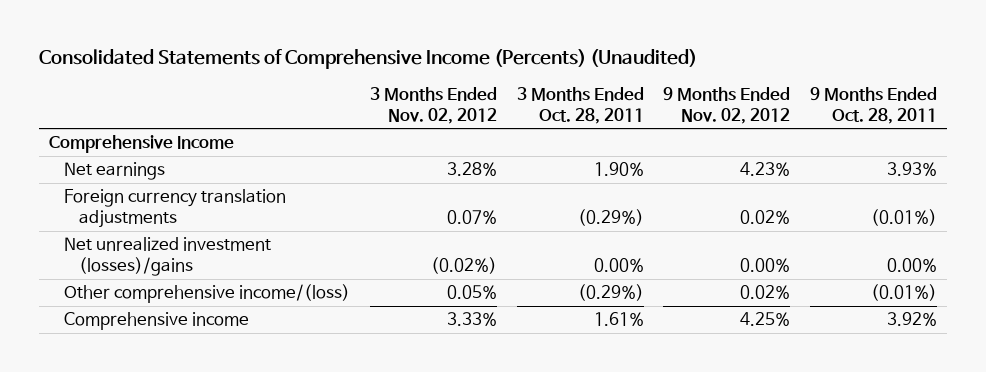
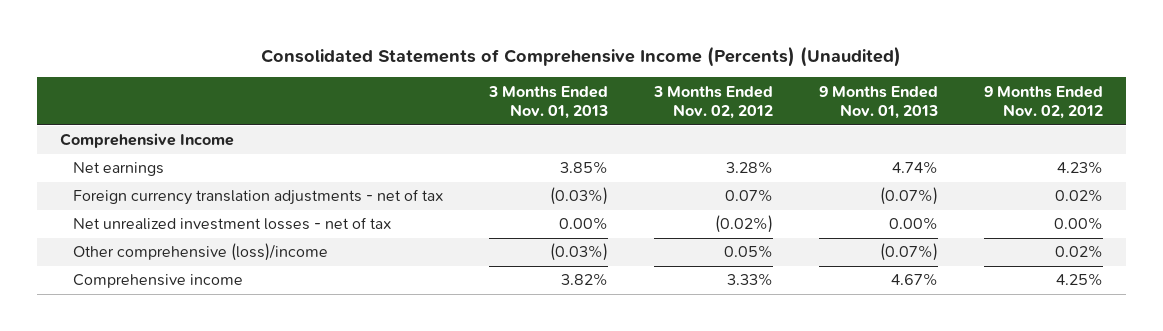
[516,86,644,124] 3 Months Ended Oct. 28, 2011 -> none
[810,86,938,124] 9 Months Ended Oct. 28, 2011 -> none
none -> [487,85,608,120] 3 Months Ended Nov. 01, 2013
none -> [818,85,938,120] 9 Months Ended Nov. 01, 2013
[64,189,287,229] Foreign currency translation adjustments -> [72,189,443,206] Foreign currency translation adjustments - net of tax
[64,237,272,277] Net unrealized investment (losses)/gains -> [72,217,391,231] Net unrealized investment losses - net of tax
[64,284,351,304] Other comprehensive income/(loss) -> [72,243,328,262] Other comprehensive (loss)/income

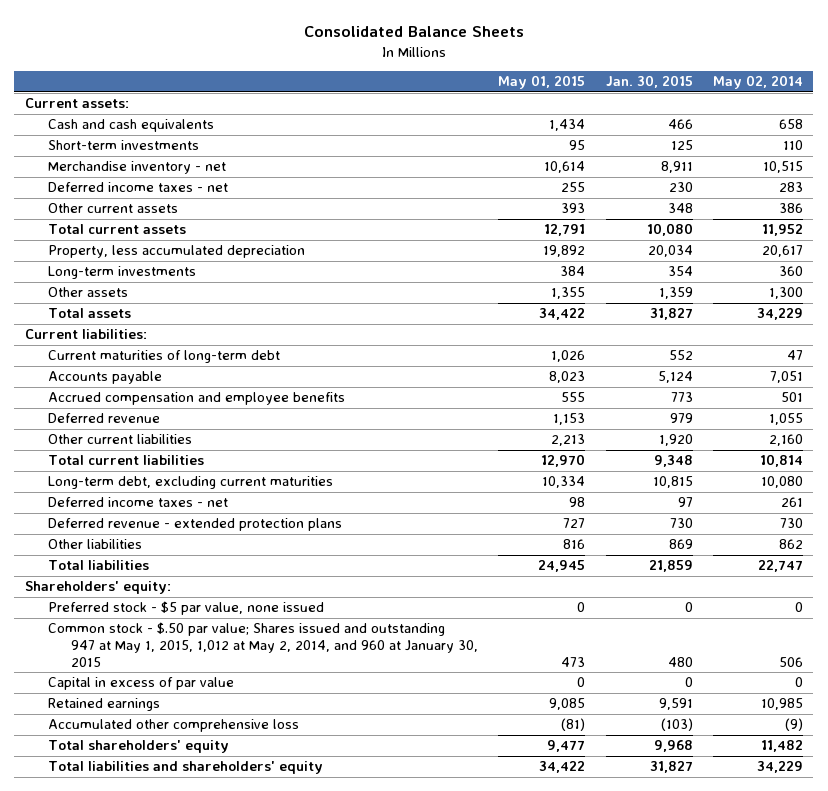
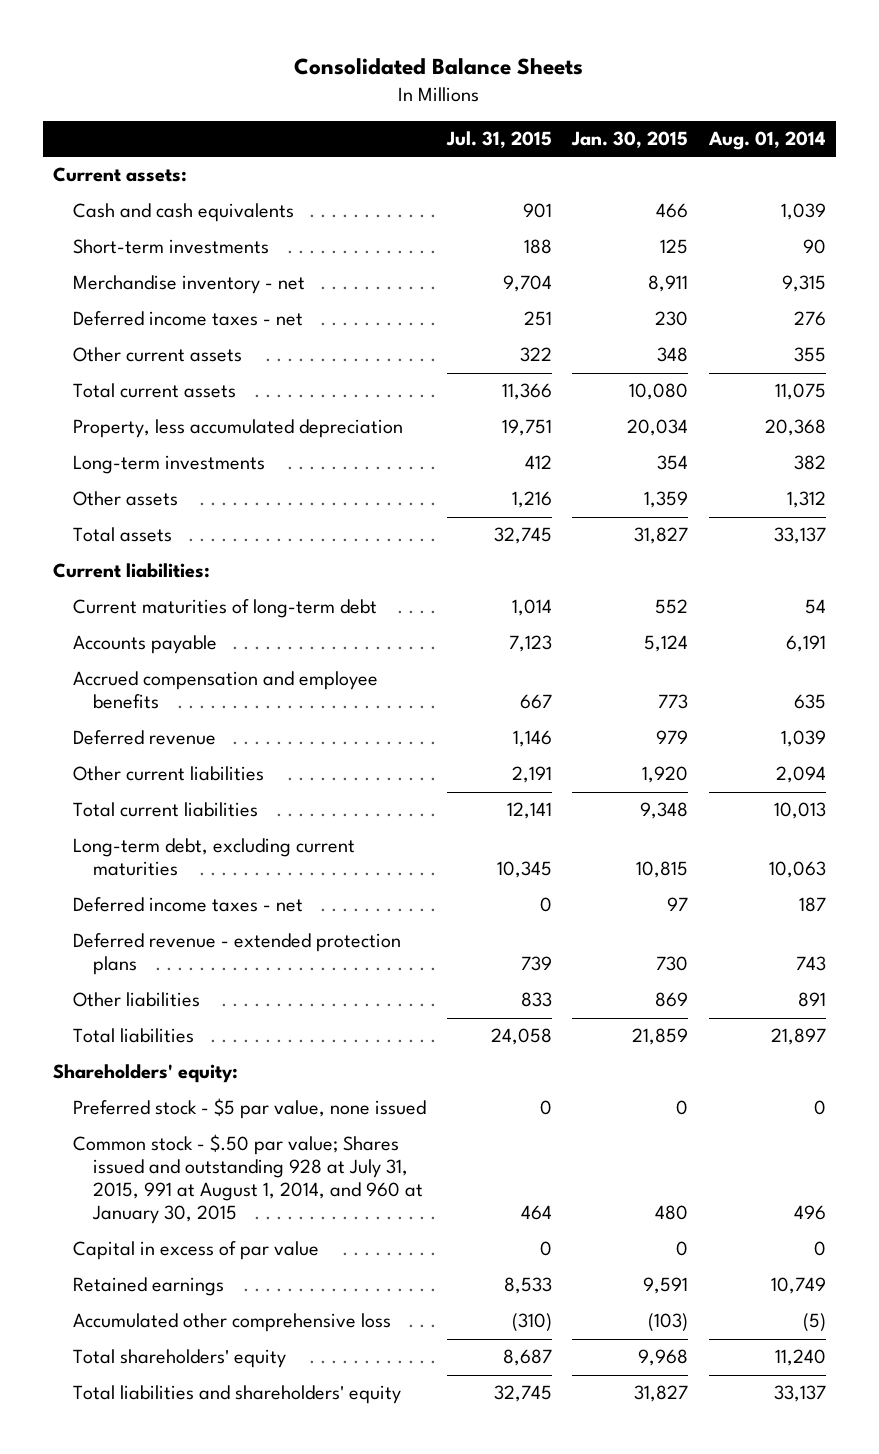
[498,75,586,90] May 01, 2015 -> none
[713,75,804,90] May 02, 2014 -> none
none -> [445,131,552,149] Jul. 31, 2015
none -> [707,131,826,151] Aug. 01, 2014
[47,622,478,667] Common stock - $.50 par value; Shares issued and outstanding 947 at May 1, 2015, 1,012 at May 2, 2014, and 960 at January 30, 2015 -> [73,1134,423,1225] Common stock - $.50 par value; Shares issued and outstanding 928 at July 31, 2015, 991 at August 1, 2014, and 960 at January 30, 2015

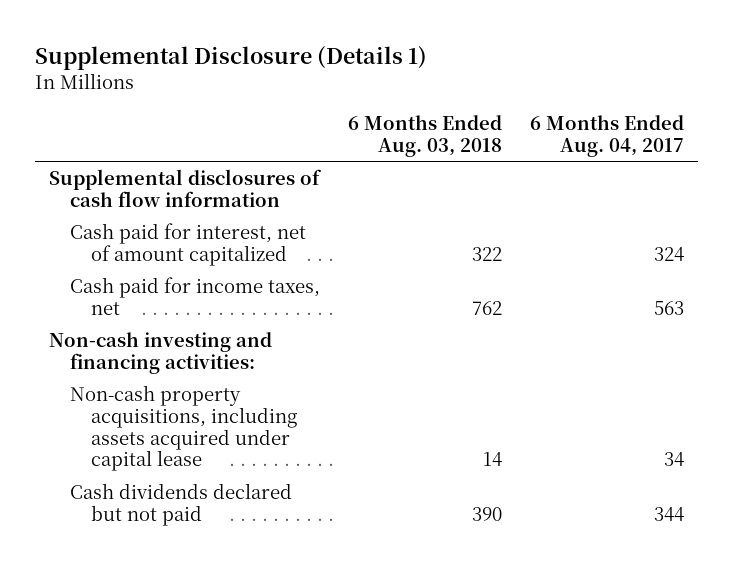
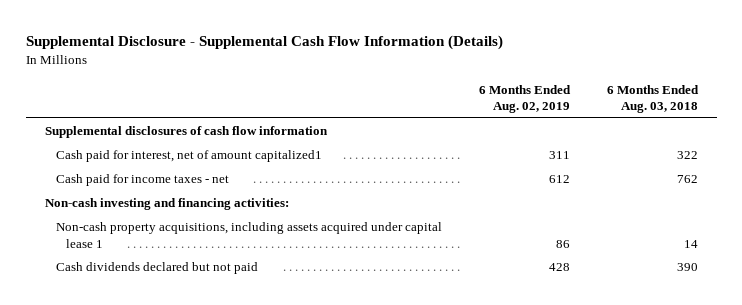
[35,46,428,71] Supplemental Disclosure (Details 1) -> [25,35,503,51] Supplemental Disclosure - Supplemental Cash Flow Information (Details)
[529,115,684,158] 6 Months Ended Aug. 04, 2017 -> none
none -> [478,84,571,114] 6 Months Ended Aug. 02, 2019
[70,222,307,266] Cash paid for interest, net of amount capitalized -> [55,150,322,163] Cash paid for interest, net of amount capitalized1
[70,276,321,315] Cash paid for income taxes, net -> [55,174,229,187] Cash paid for income taxes - net
[70,384,297,472] Non-cash property acquisitions, including assets acquired under capital lease -> [55,222,442,248] Non-cash property acquisitions, including assets acquired under capital lease 1

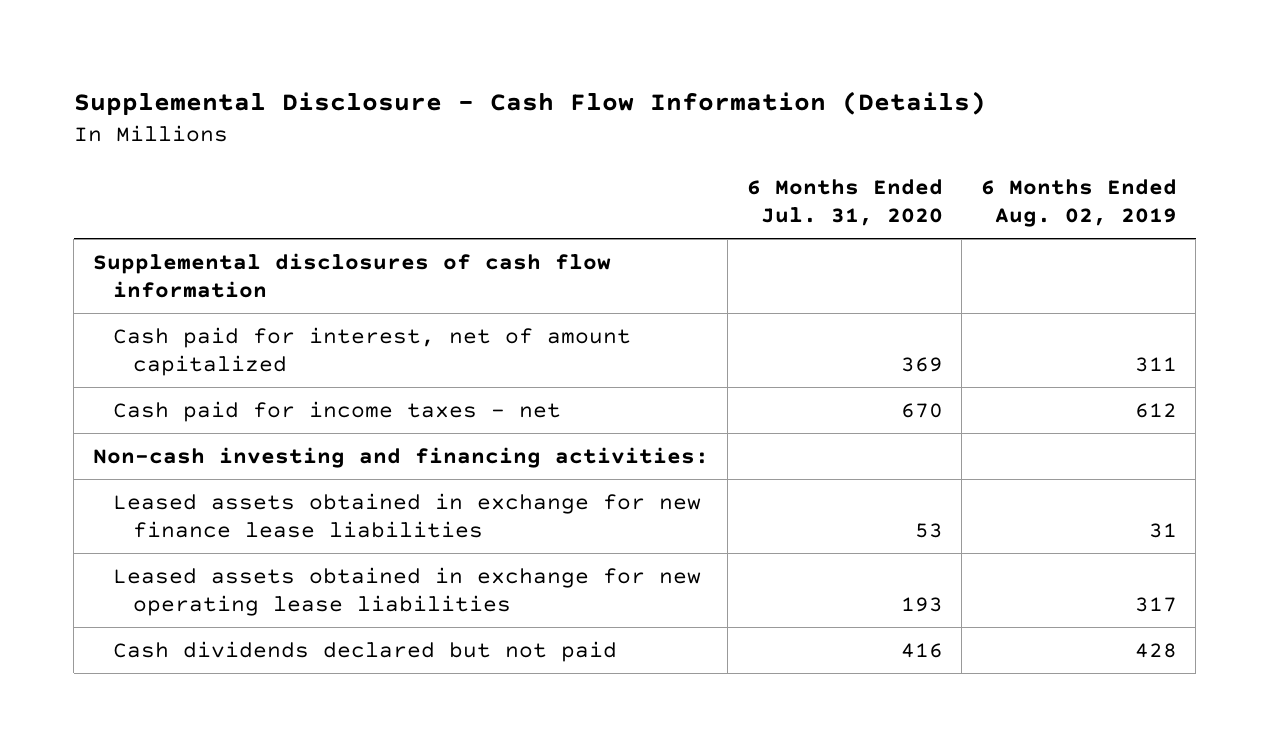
[25,35,503,51] Supplemental Disclosure - Supplemental Cash Flow Information (Details) -> [73,90,986,116] Supplemental Disclosure - Cash Flow Information (Details)
[606,84,699,114] 6 Months Ended Aug. 03, 2018 -> none
none -> [746,178,943,227] 6 Months Ended Jul. 31, 2020
[55,150,322,163] Cash paid for interest, net of amount capitalized1 -> [113,326,632,377] Cash paid for interest, net of amount capitalized
[55,222,442,248] Non-cash property acquisitions, including assets acquired under capital lease 1 -> none
none -> [113,492,702,539] Leased assets obtained in exchange for new finance lease liabilities
none -> [113,566,702,617] Leased assets obtained in exchange for new operating lease liabilities

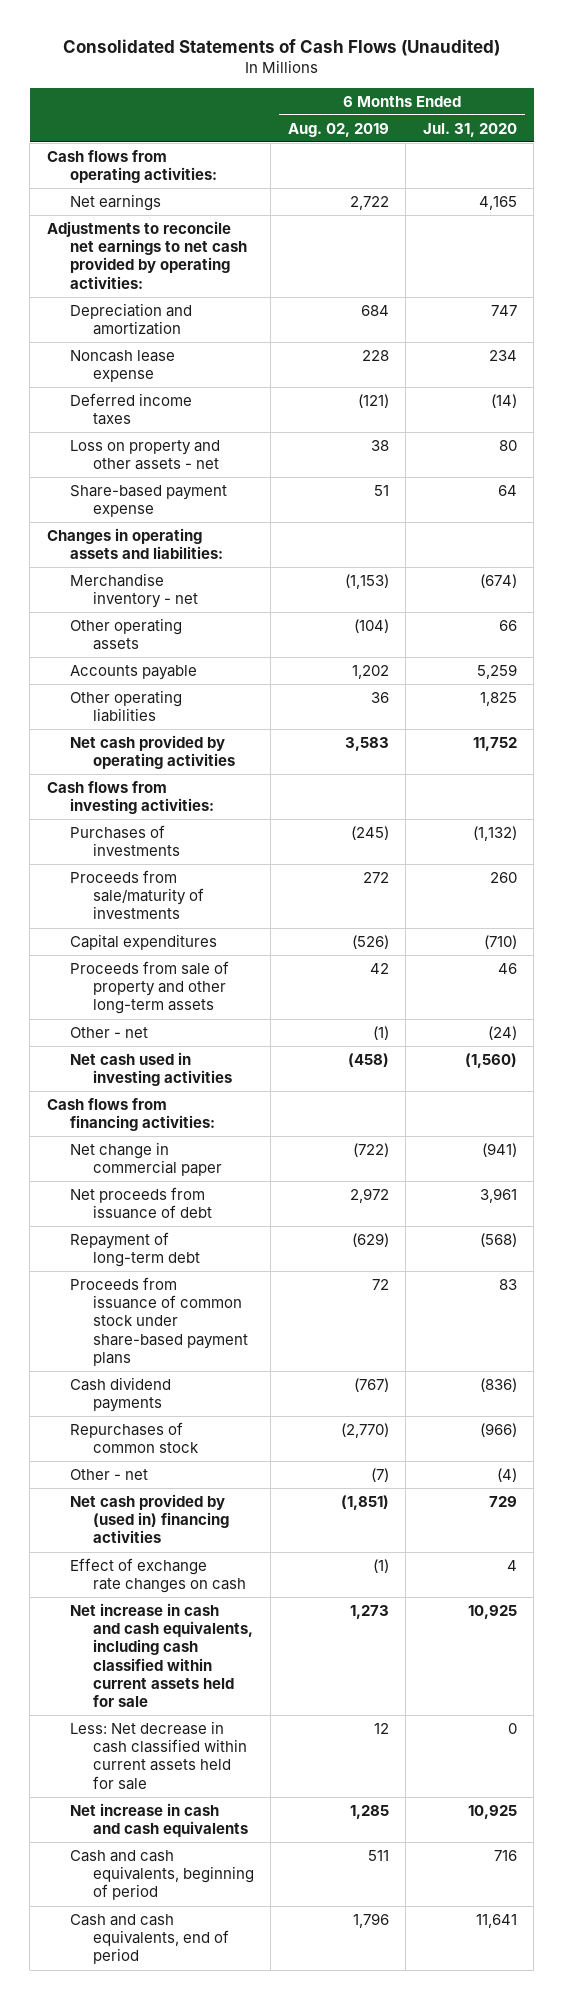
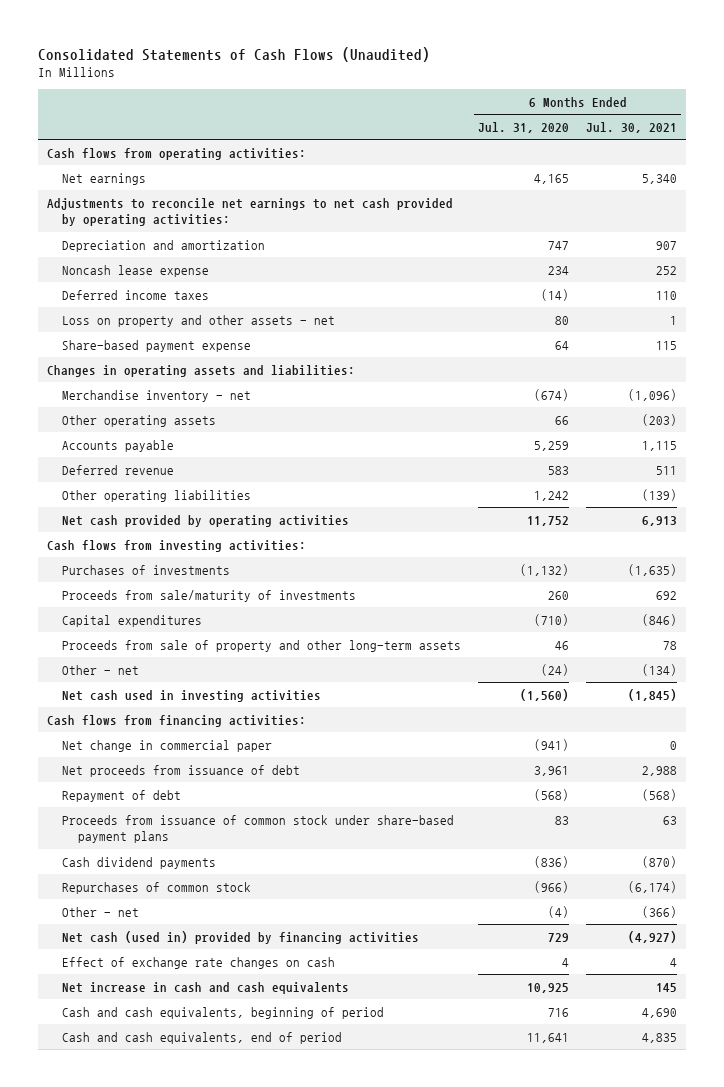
[287,122,389,137] Aug. 02, 2019 -> none
none -> [586,121,678,133] Jul. 30, 2021
none -> [62,464,175,475] Deferred revenue
[479,691,517,706] 1,825 -> [534,490,570,501] 1,242
[69,1231,200,1268] Repayment of long-term debt -> [62,789,182,802] Repayment of debt
[69,1493,229,1544] Net cash provided by (used in) financing activities -> [62,930,420,944] Net cash (used in) provided by financing activities
[69,1602,253,1708] Net increase in cash and cash equivalents, including cash classified within current assets held for sale -> none
[69,1720,247,1790] Less: Net decrease in cash classified within current assets held for sale -> none

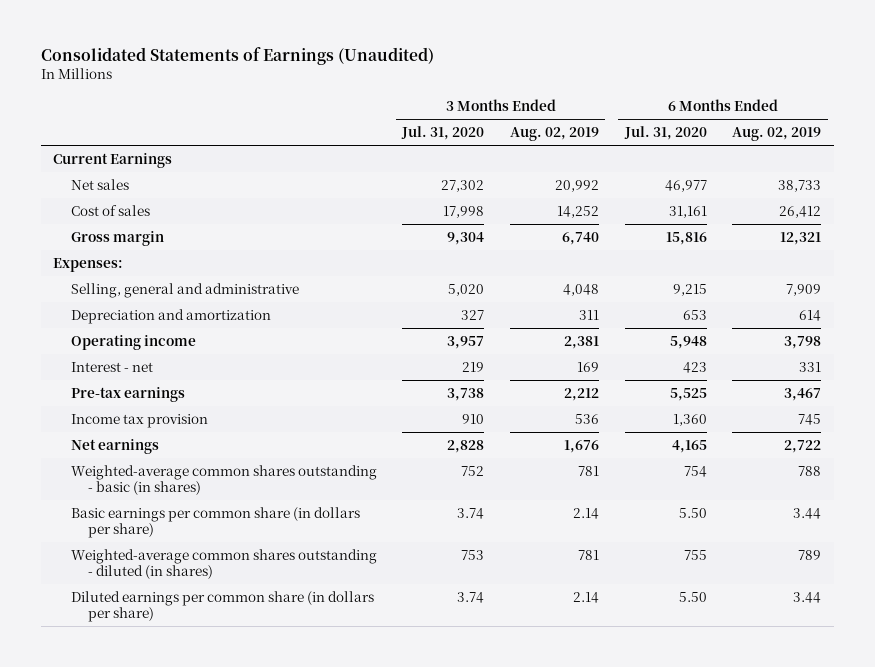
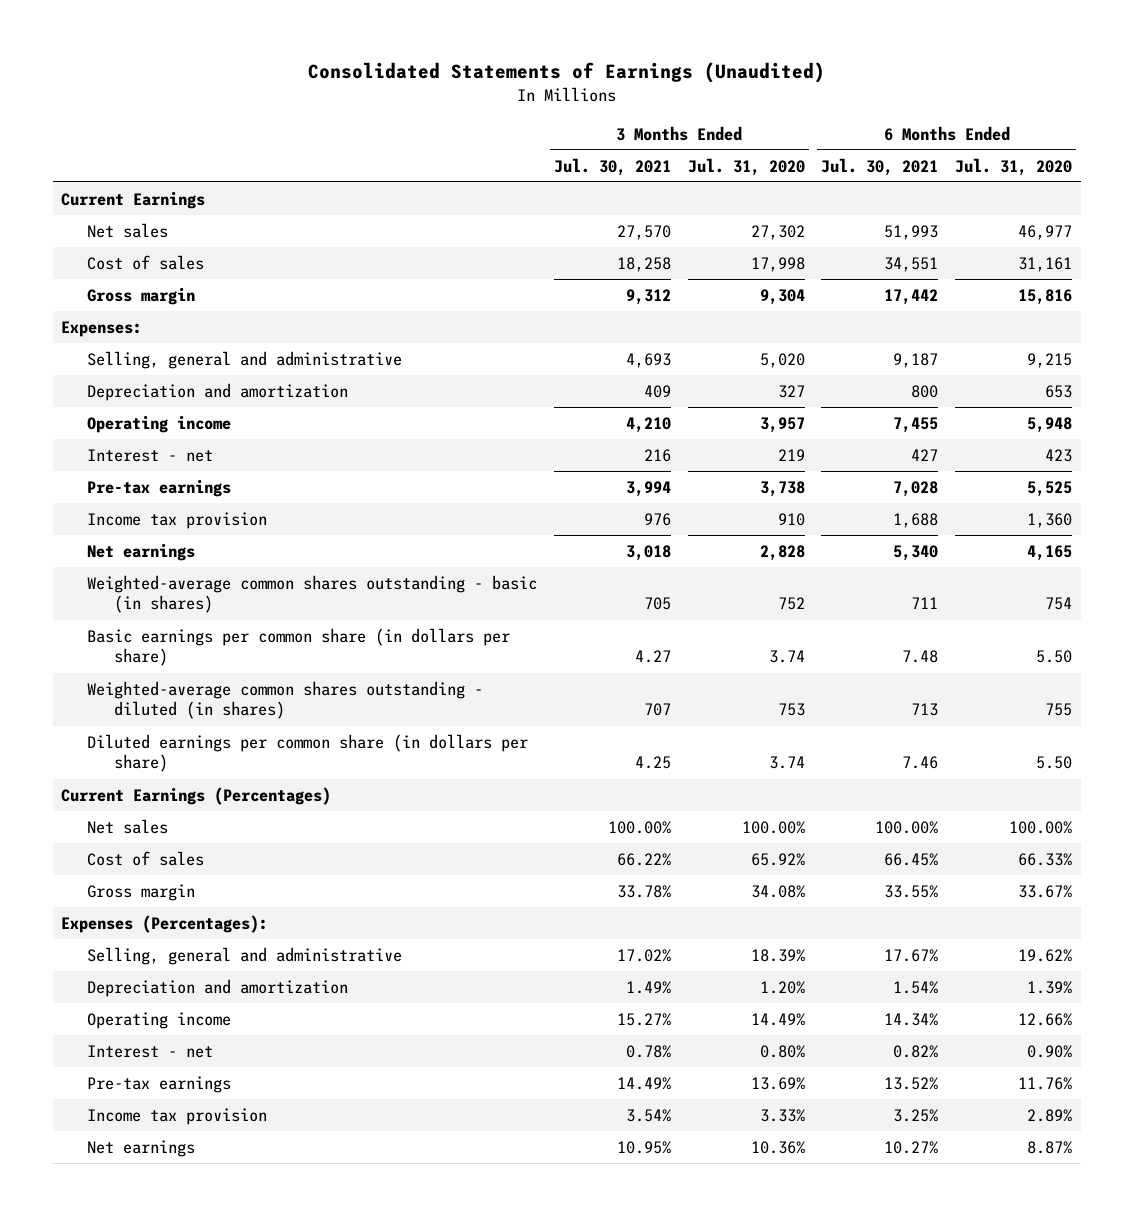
[509,127,599,142] Aug. 02, 2019 -> none
[732,127,822,142] Aug. 02, 2019 -> none
none -> [554,157,672,176] Jul. 30, 2021
none -> [821,157,939,176] Jul. 30, 2021
none -> [60,786,331,805] Current Earnings (Percentages)
none -> [87,818,169,834] Net sales
none -> [87,850,205,866] Cost of sales
none -> [87,883,196,901] Gross margin
none -> [60,914,268,933] Expenses (Percentages):
none -> [87,946,403,965] Selling, general and administrative
none -> [87,978,349,997] Depreciation and amortization
none -> [87,1011,232,1029] Operating income
none -> [87,1044,214,1058] Interest - net
none -> [87,1075,232,1093] Pre-tax earnings
none -> [87,1107,268,1125] Income tax provision
none -> [87,1139,196,1157] Net earnings

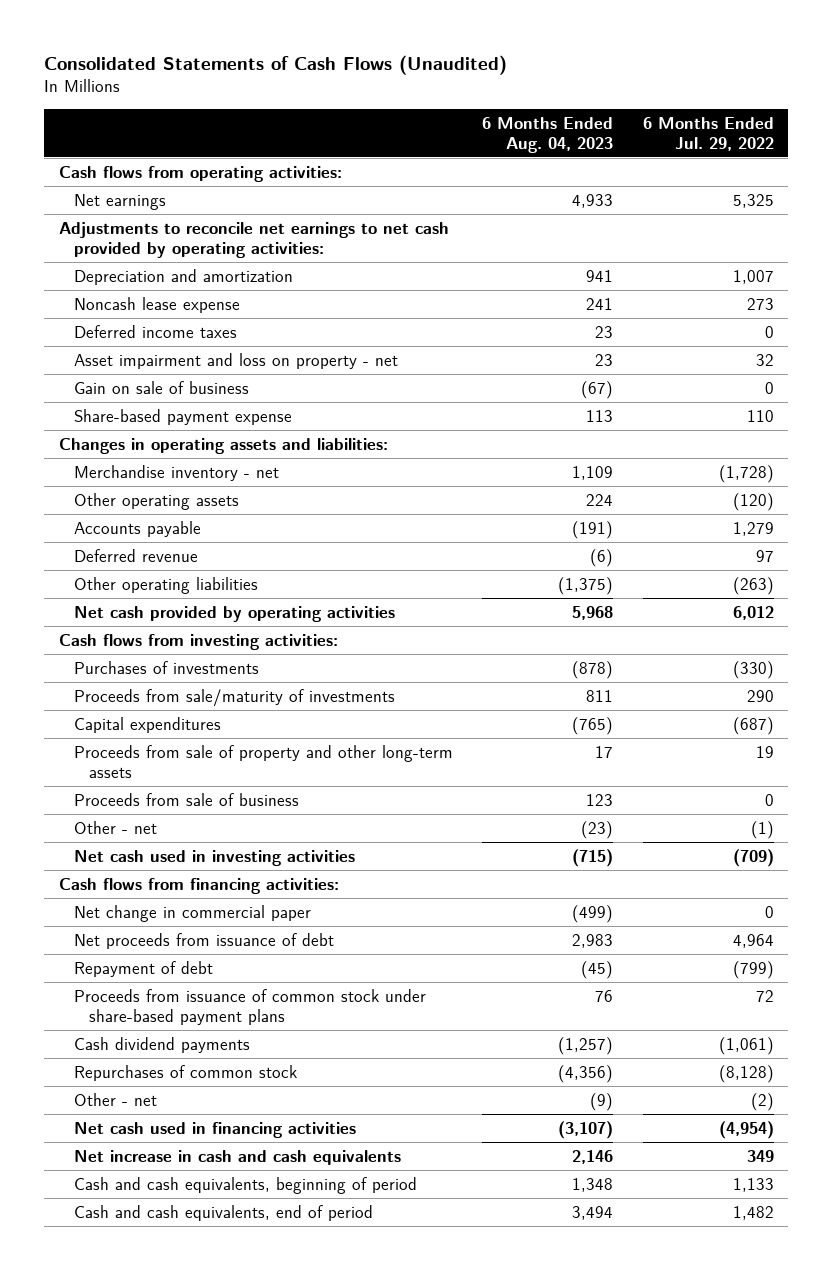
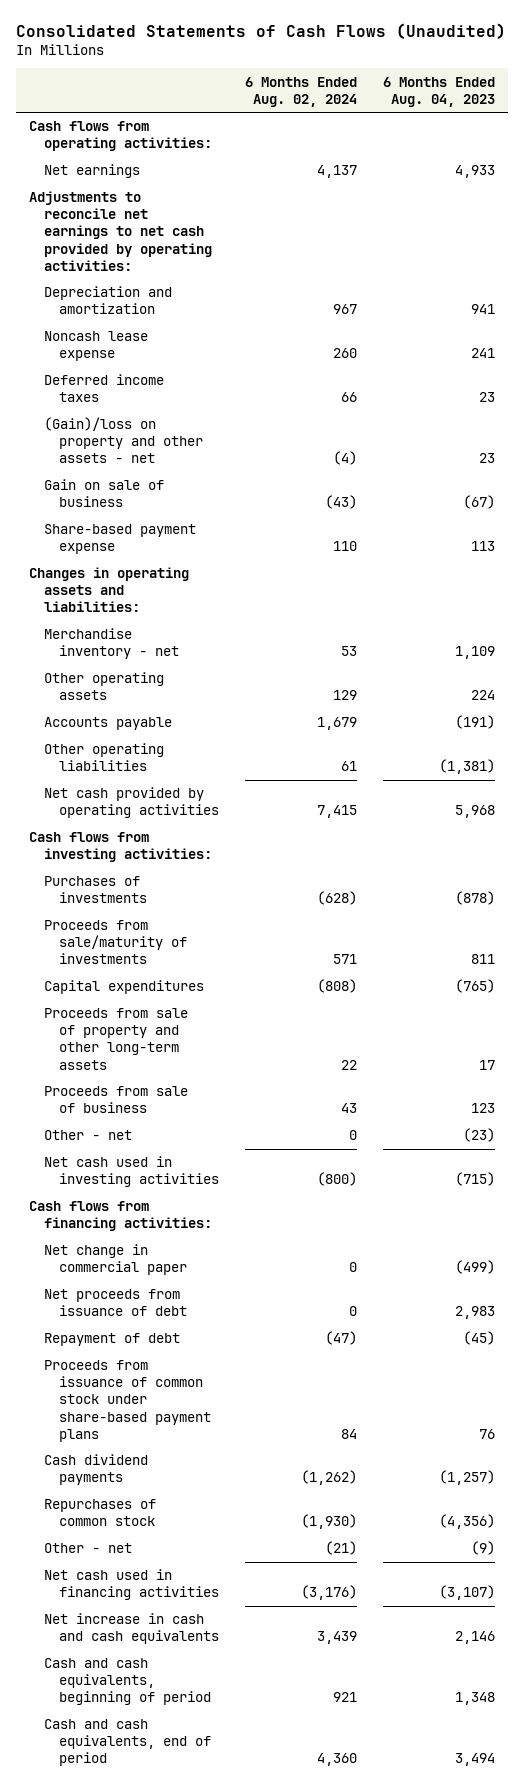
[642,116,774,151] 6 Months Ended Jul. 29, 2022 -> none
none -> [245,76,358,107] 6 Months Ended Aug. 02, 2024
[74,352,399,369] Asset impairment and loss on property - net -> [44,417,204,464] (Gain)/loss on property and other assets - net
[74,548,199,562] Deferred revenue -> none
[558,576,614,595] (1,375) -> [439,759,496,775] (1,381)

